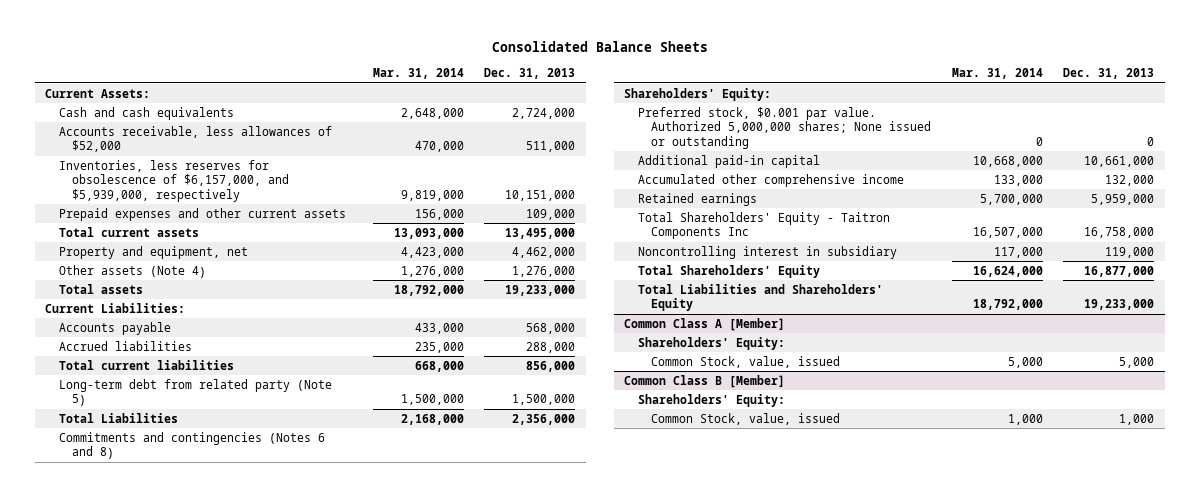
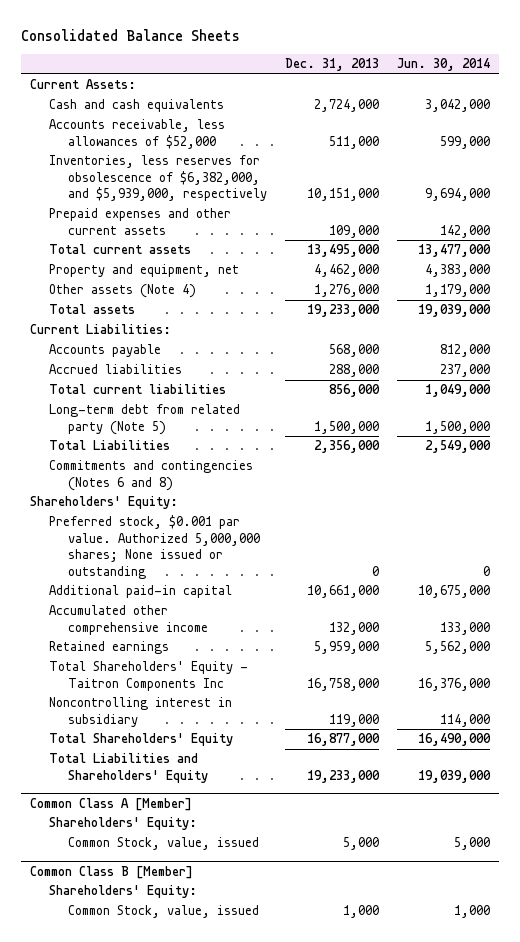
[372,68,464,80] Mar. 31, 2014 -> none
none -> [397,58,491,72] Jun. 30, 2014
[58,159,290,202] Inventories, less reserves for obsolescence of $6,157,000, and $5,939,000, respectively -> [48,155,268,202] Inventories, less reserves for obsolescence of $6,382,000, and $5,939,000, respectively

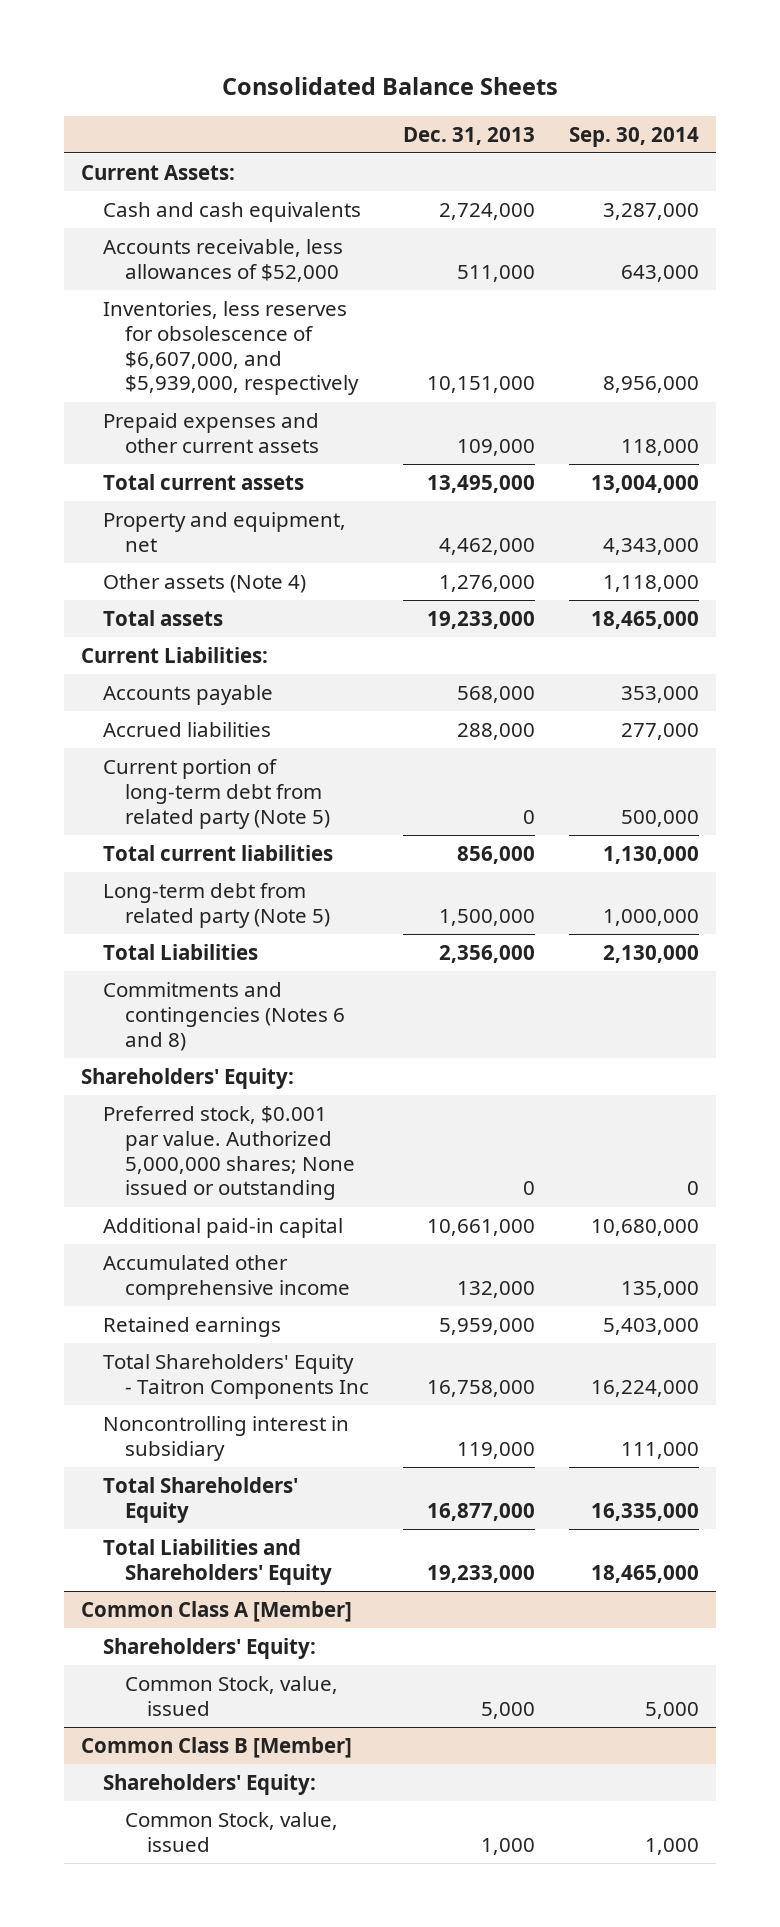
[397,58,491,72] Jun. 30, 2014 -> none
none -> [568,126,699,147] Sep. 30, 2014
[48,155,268,202] Inventories, less reserves for obsolescence of $6,382,000, and $5,939,000, respectively -> [102,300,359,396] Inventories, less reserves for obsolescence of $6,607,000, and $5,939,000, respectively
none -> [102,758,330,829] Current portion of long-term debt from related party (Note 5)

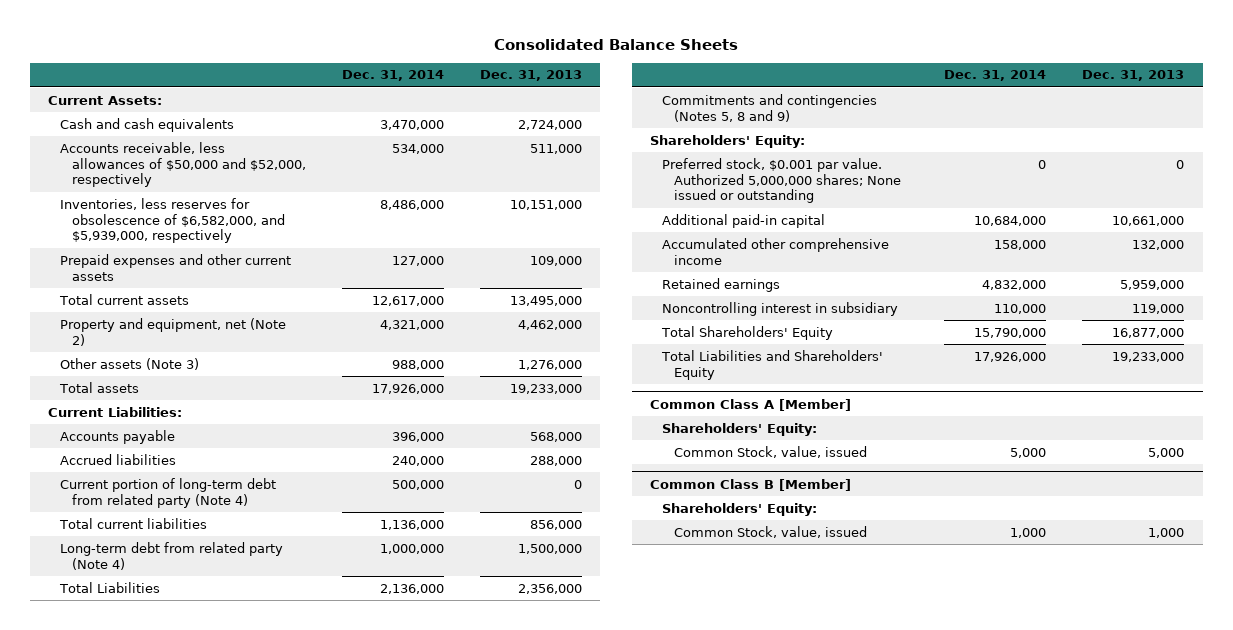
[568,126,699,147] Sep. 30, 2014 -> none
none -> [342,70,445,82] Dec. 31, 2014
[102,238,343,282] Accounts receivable, less allowances of $52,000 -> [60,141,307,188] Accounts receivable, less allowances of $50,000 and $52,000, respectively
[102,300,359,396] Inventories, less reserves for obsolescence of $6,607,000, and $5,939,000, respectively -> [60,197,286,244] Inventories, less reserves for obsolescence of $6,582,000, and $5,939,000, respectively
[102,511,346,552] Property and equipment, net -> [60,317,287,346] Property and equipment, net (Note 2)
[102,573,306,593] Other assets (Note 4) -> [60,357,200,370] Other assets (Note 3)
[102,758,330,829] Current portion of long-term debt from related party (Note 5) -> [60,477,277,508] Current portion of long-term debt from related party (Note 4)
[102,882,330,928] Long-term debt from related party (Note 5) -> [60,541,284,570] Long-term debt from related party (Note 4)
[102,981,345,1051] Commitments and contingencies (Notes 6 and 8) -> [662,93,878,122] Commitments and contingencies (Notes 5, 8 and 9)
[102,1353,369,1399] Total Shareholders' Equity - Taitron Components Inc -> none

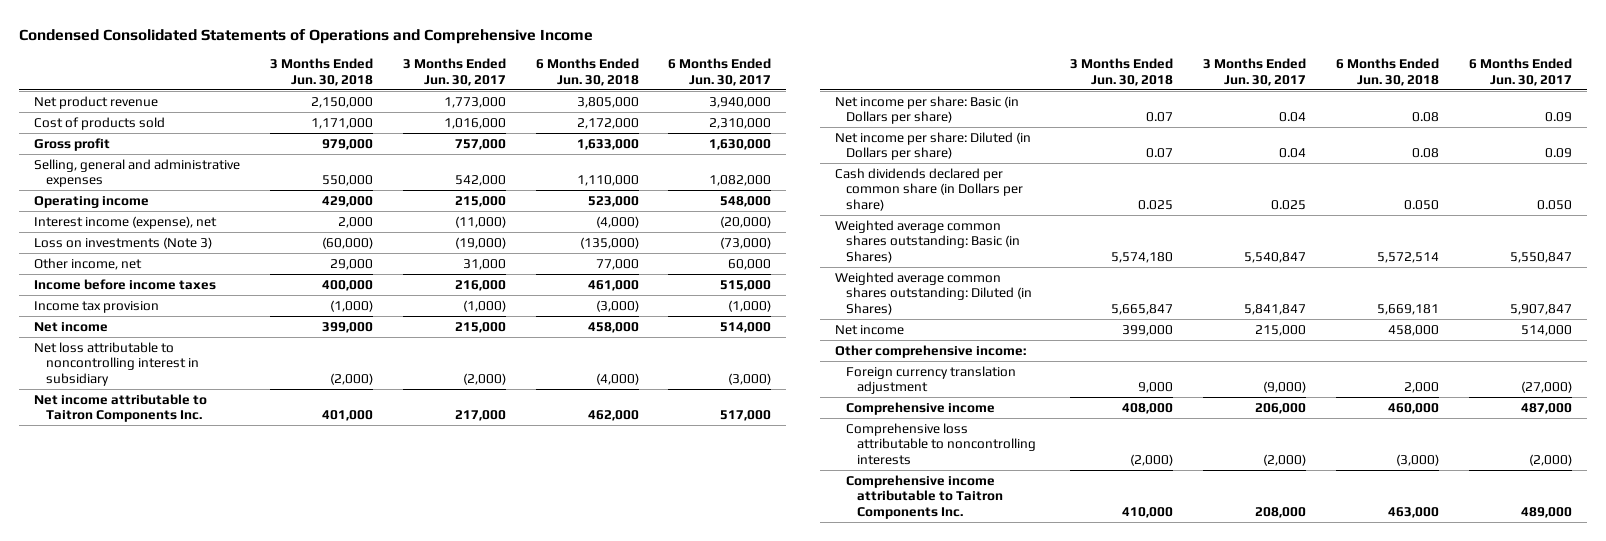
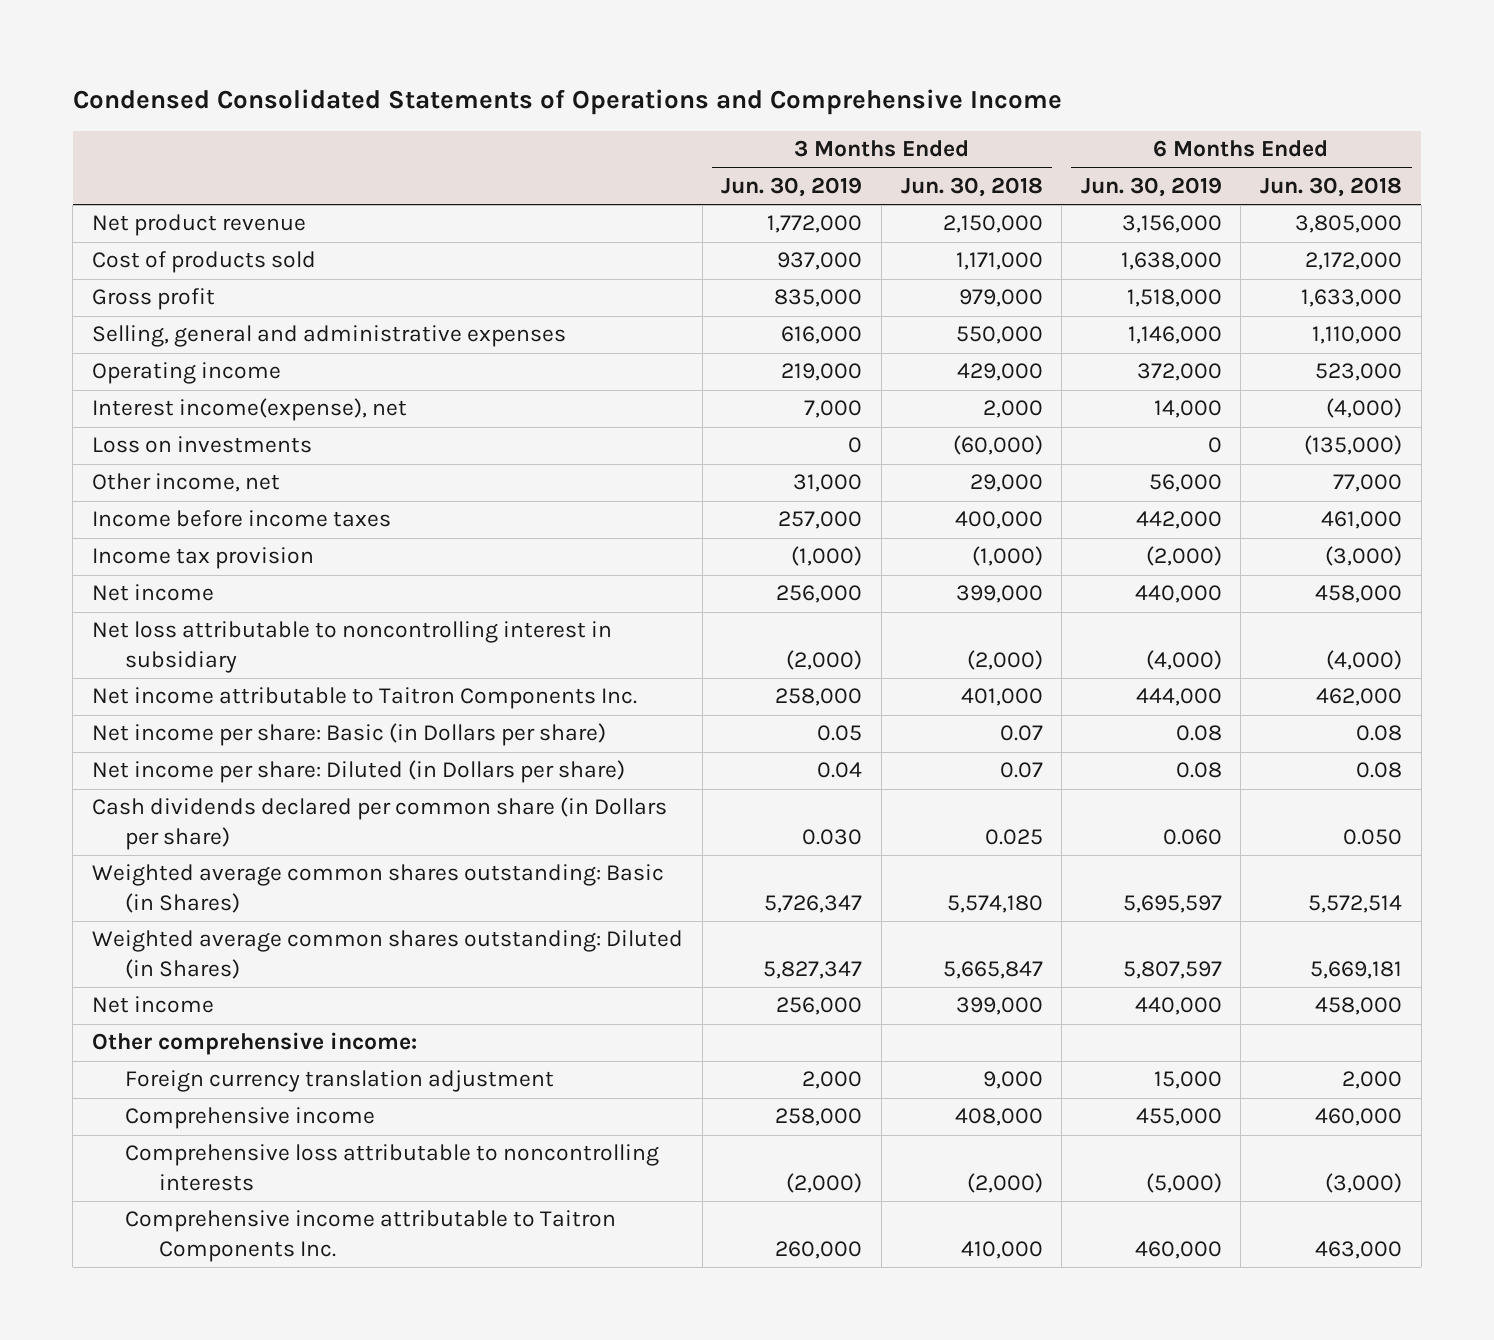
[402,58,506,86] 3 Months Ended Jun. 30, 2017 -> none
[668,58,772,86] 6 Months Ended Jun. 30, 2017 -> none
none -> [721,177,863,198] Jun. 30, 2019
none -> [1080,177,1222,198] Jun. 30, 2019
[34,215,218,229] Interest income (expense), net -> [92,398,408,422] Interest income(expense), net
[34,236,213,249] Loss on investments (Note 3) -> [92,436,313,454] Loss on investments

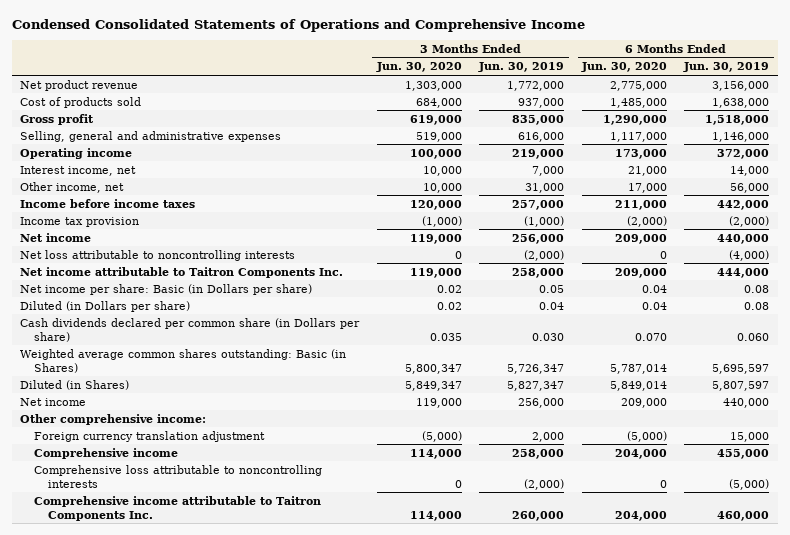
[900,177,1043,198] Jun. 30, 2018 -> none
[1260,177,1403,198] Jun. 30, 2018 -> none
none -> [375,62,462,73] Jun. 30, 2020
none -> [580,62,667,73] Jun. 30, 2020
[92,436,313,454] Loss on investments -> none
[92,398,408,422] Interest income(expense), net -> [20,165,137,176] Interest income, net
[92,621,613,673] Net loss attributable to noncontrolling interest in subsidiary -> [20,249,296,261] Net loss attributable to noncontrolling interests
[92,760,626,784] Net income per share: Diluted (in Dollars per share) -> [20,300,191,312] Diluted (in Dollars per share)
[92,930,684,979] Weighted average common shares outstanding: Diluted (in Shares) -> [20,379,130,390] Diluted (in Shares)

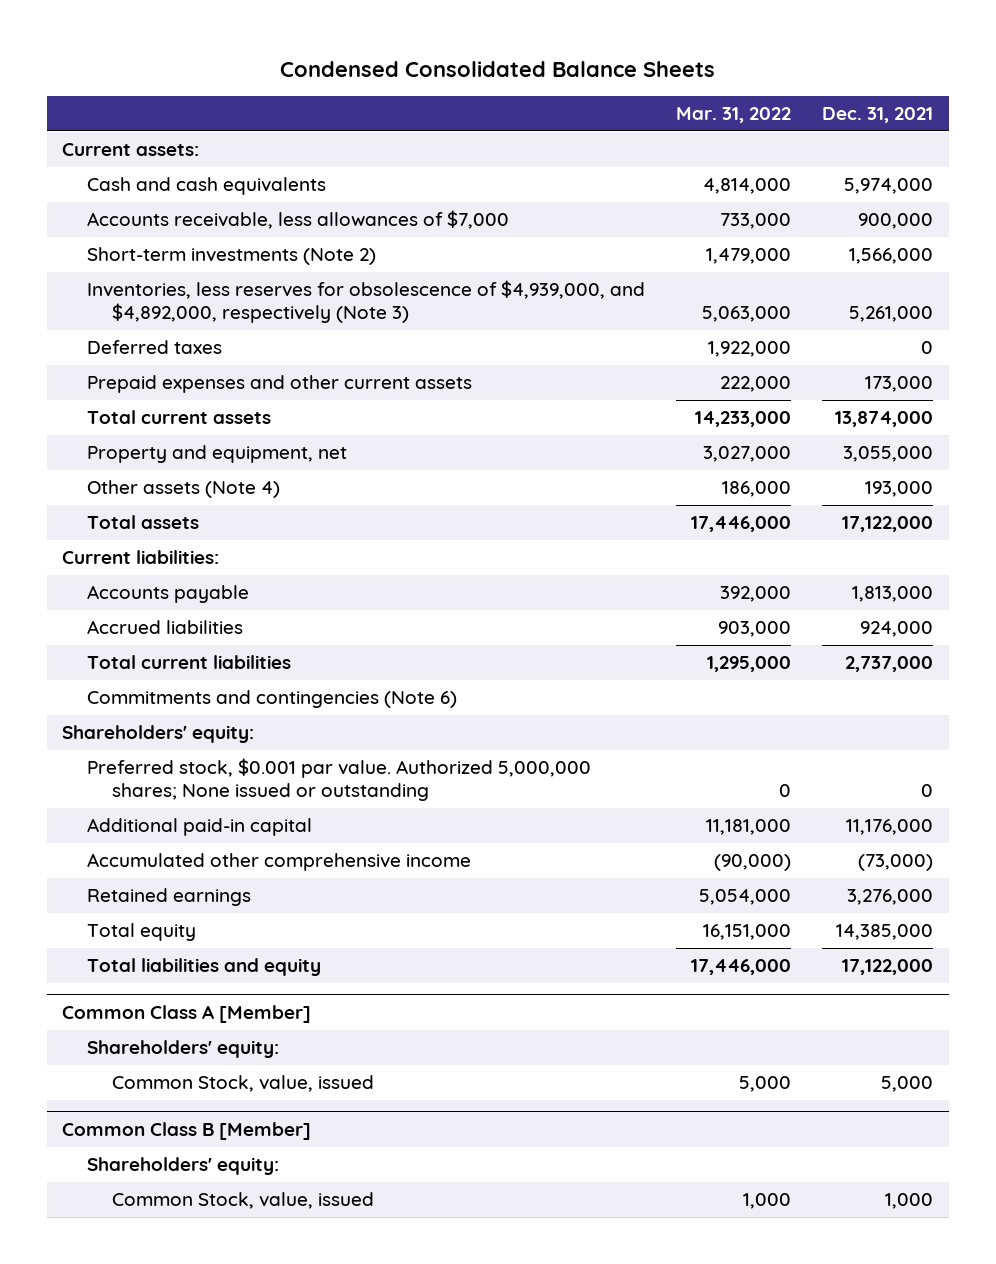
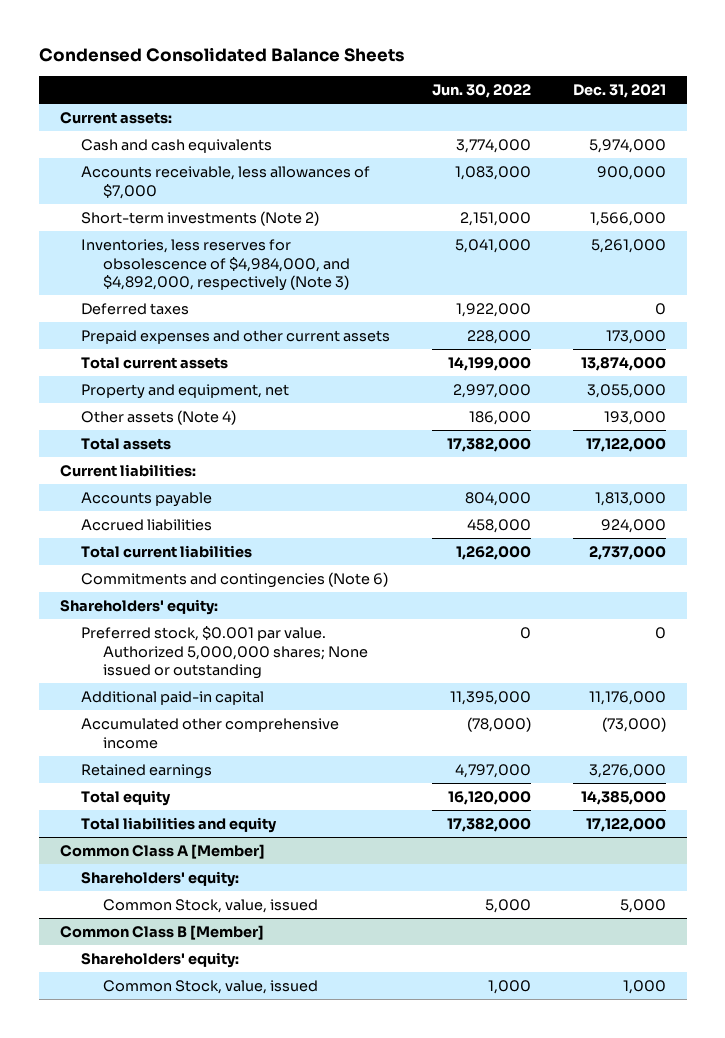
[676,107,792,124] Mar. 31, 2022 -> none
none -> [431,84,531,99] Jun. 30, 2022
[87,280,646,324] Inventories, less reserves for obsolescence of $4,939,000, and $4,892,000, respectively (Note 3) -> [81,238,350,292] Inventories, less reserves for obsolescence of $4,984,000, and $4,892,000, respectively (Note 3)

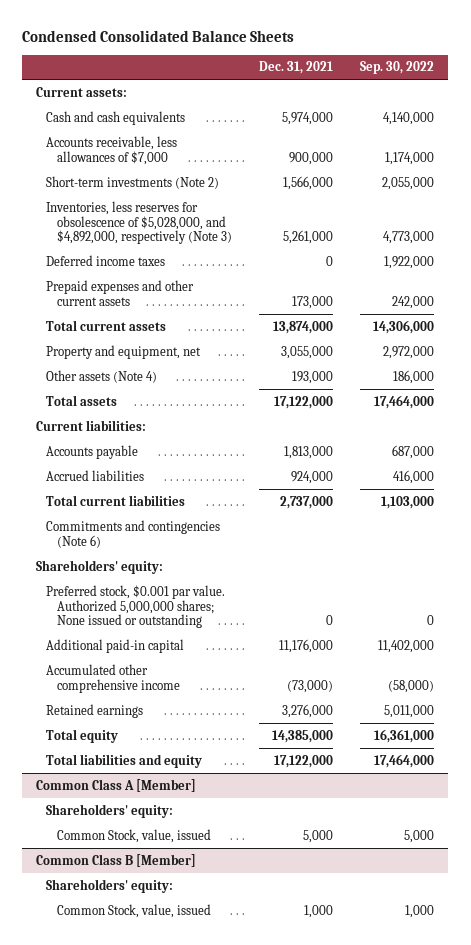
[431,84,531,99] Jun. 30, 2022 -> none
none -> [360,61,435,75] Sep. 30, 2022
[81,238,350,292] Inventories, less reserves for obsolescence of $4,984,000, and $4,892,000, respectively (Note 3) -> [46,200,232,245] Inventories, less reserves for obsolescence of $5,028,000, and $4,892,000, respectively (Note 3)
[81,302,190,315] Deferred taxes -> [46,254,166,266] Deferred income taxes

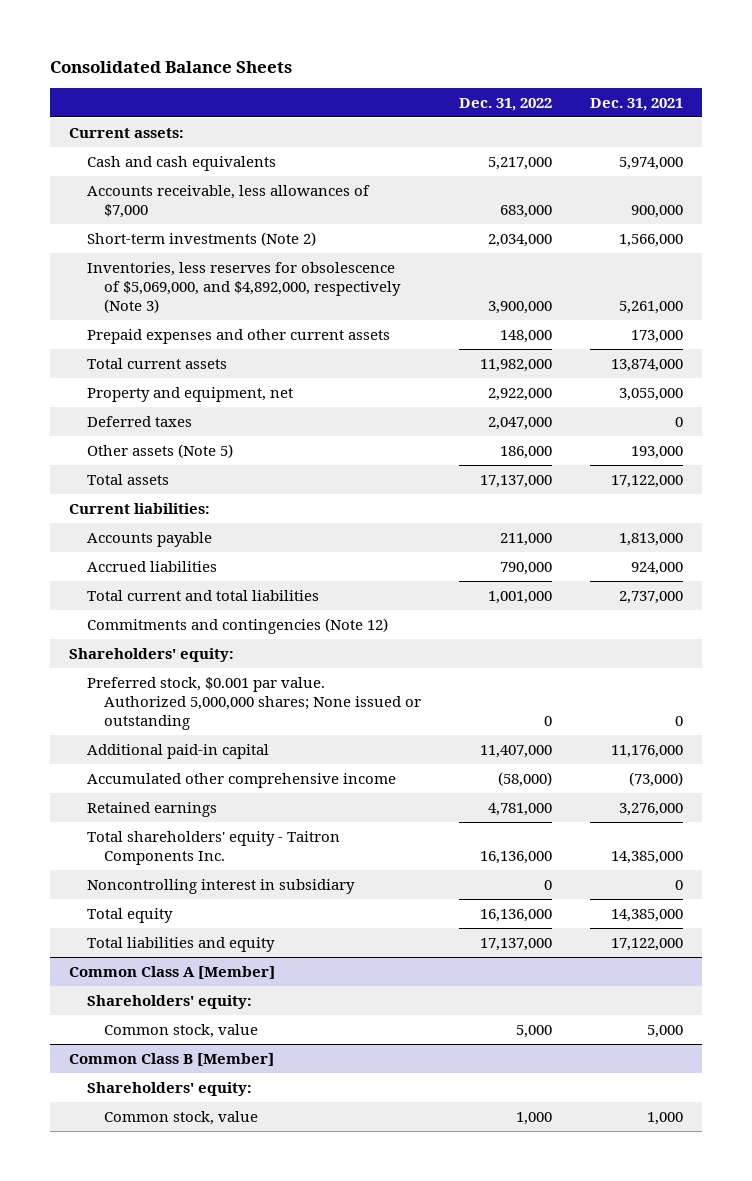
[22,29,295,42] Condensed Consolidated Balance Sheets -> [50,61,293,74] Consolidated Balance Sheets
[360,61,435,75] Sep. 30, 2022 -> none
none -> [458,97,552,111] Dec. 31, 2022
[46,254,166,266] Deferred income taxes -> none
[46,200,232,245] Inventories, less reserves for obsolescence of $5,028,000, and $4,892,000, respectively (Note 3) -> [86,261,402,314] Inventories, less reserves for obsolescence of $5,069,000, and $4,892,000, respectively (Note 3)
none -> [86,415,192,427] Deferred taxes
[46,369,158,383] Other assets (Note 4) -> [86,443,233,458] Other assets (Note 5)
[46,494,186,506] Total current liabilities -> [86,589,319,601] Total current and total liabilities
[46,519,221,548] Commitments and contingencies (Note 6) -> [86,617,388,634] Commitments and contingencies (Note 12)
none -> [86,830,340,865] Total shareholders' equity - Taitron Components Inc.
none -> [86,878,355,894] Noncontrolling interest in subsidiary
[56,828,211,843] Common Stock, value, issued -> [104,1023,259,1038] Common stock, value
[56,903,211,918] Common Stock, value, issued -> [104,1110,259,1125] Common stock, value

